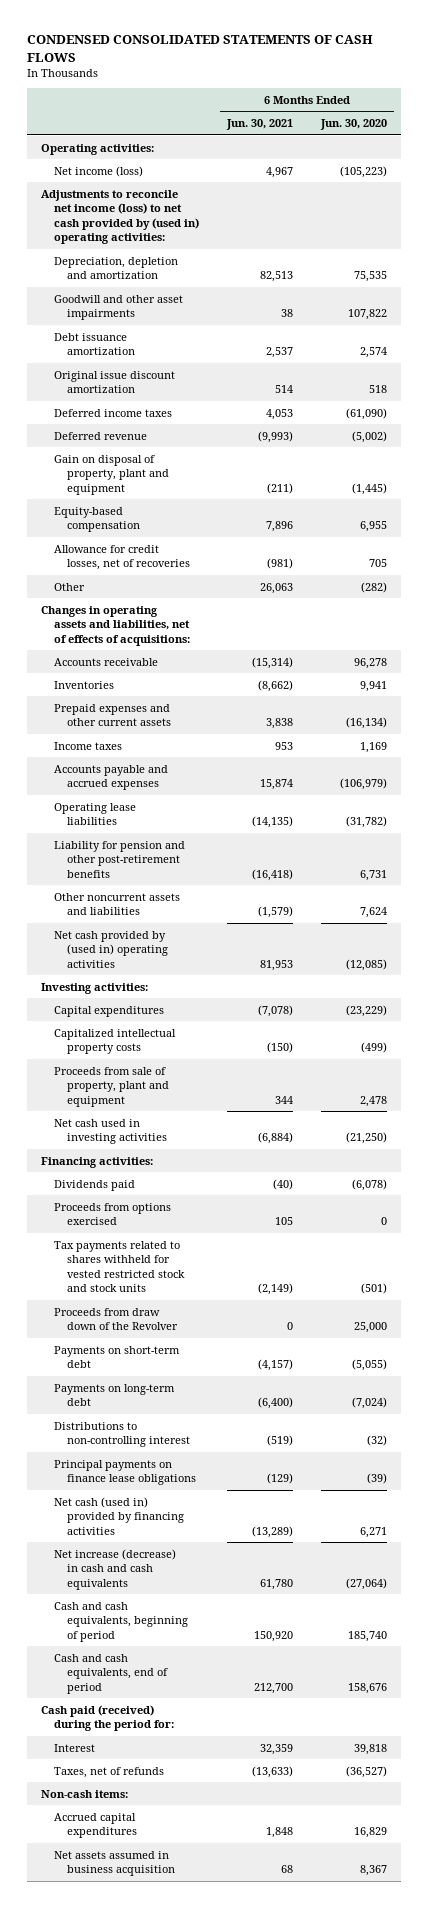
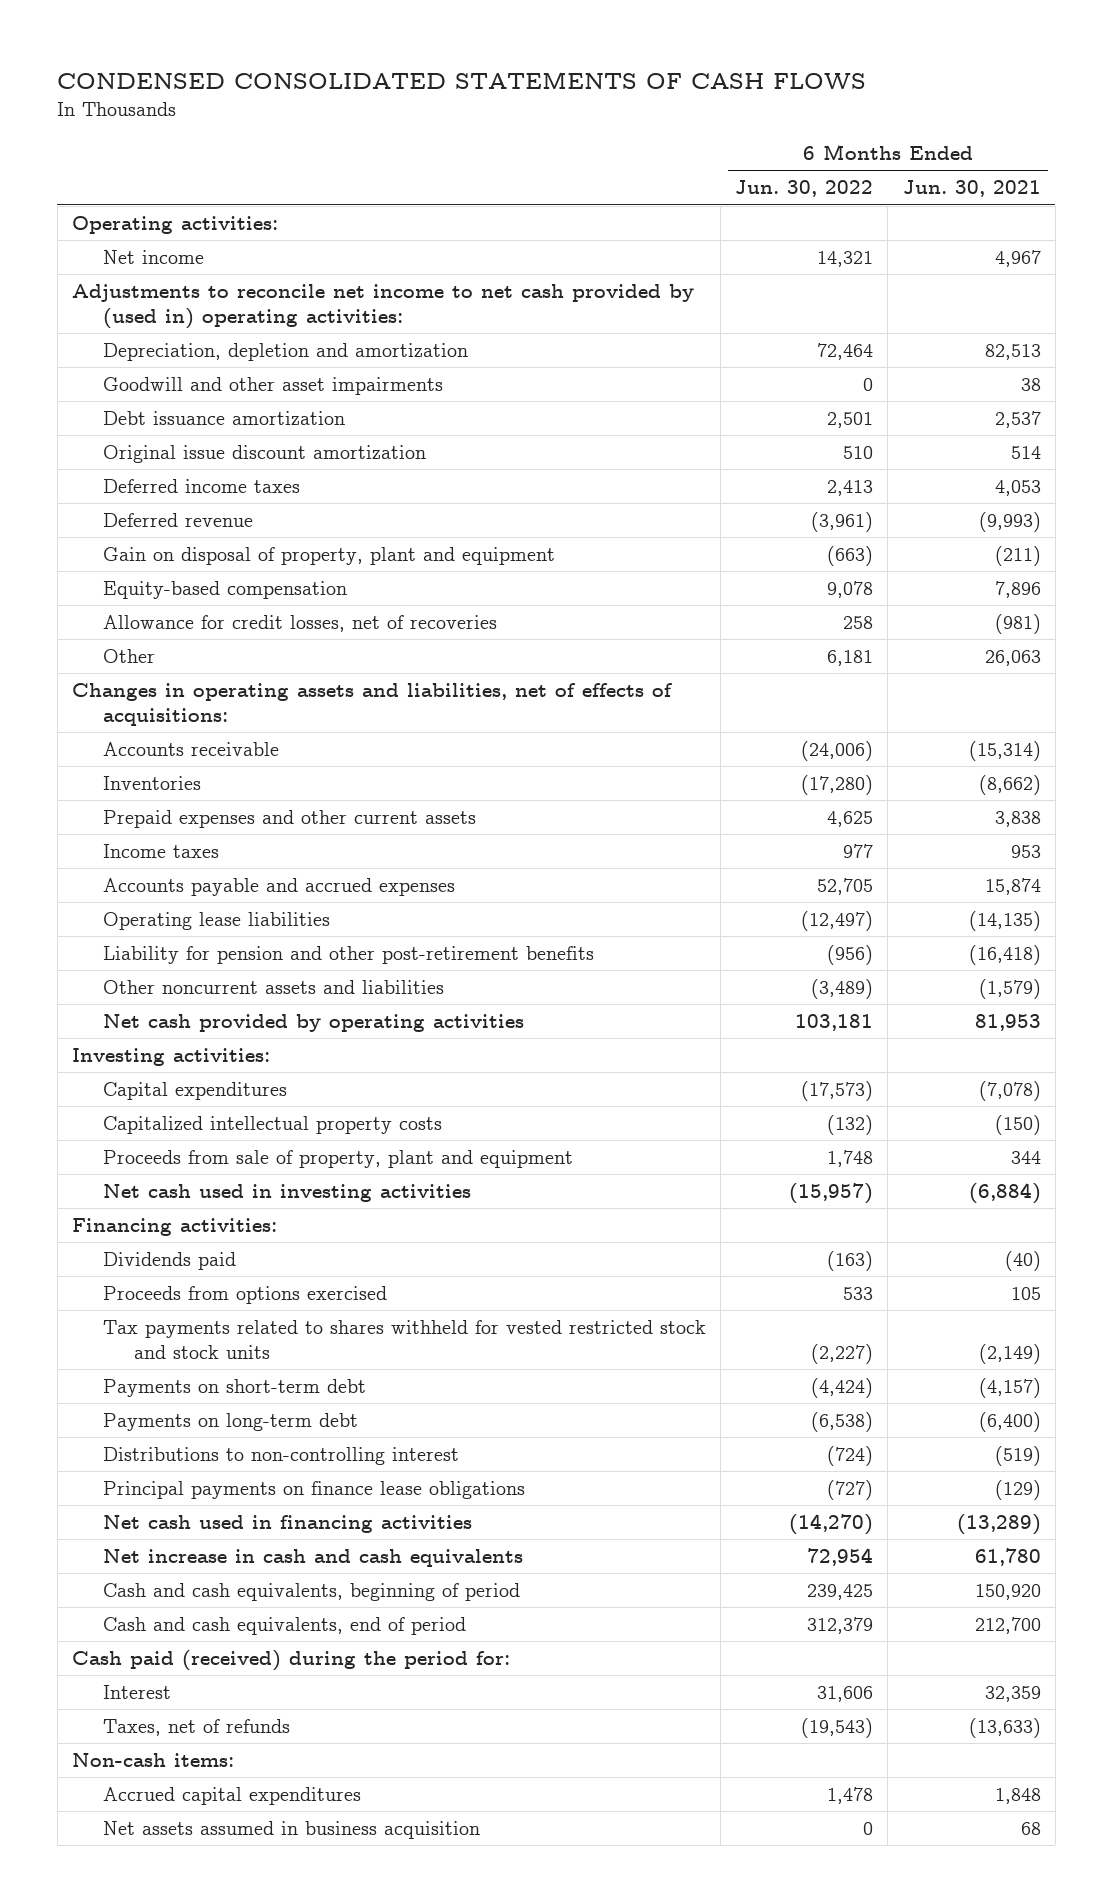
[319,119,387,131] Jun. 30, 2020 -> none
none -> [735,180,874,198] Jun. 30, 2022
[53,165,143,177] Net income (loss) -> [103,250,205,265] Net income
[40,189,199,245] Adjustments to reconcile net income (loss) to net cash provided by (used in) operating activities: -> [72,284,695,329] Adjustments to reconcile net income to net cash provided by (used in) operating activities:
[53,930,168,968] Net cash provided by (used in) operating activities -> [103,1014,525,1033] Net cash provided by operating activities
[53,1307,178,1331] Proceeds from draw down of the Revolver -> none
[53,1496,184,1535] Net cash (used in) provided by financing activities -> [103,1515,473,1534] Net cash used in financing activities
[53,1548,176,1590] Net increase (decrease) in cash and cash equivalents -> [103,1549,524,1568] Net increase in cash and cash equivalents

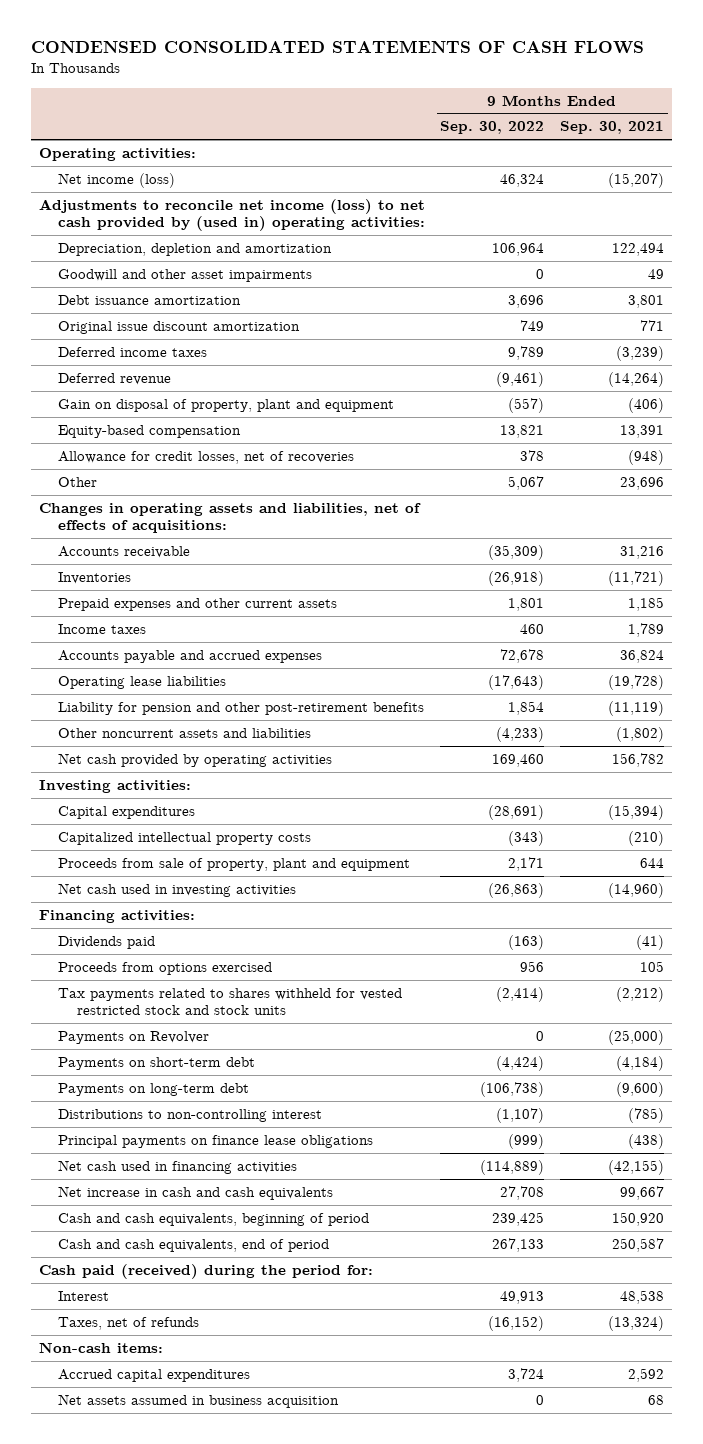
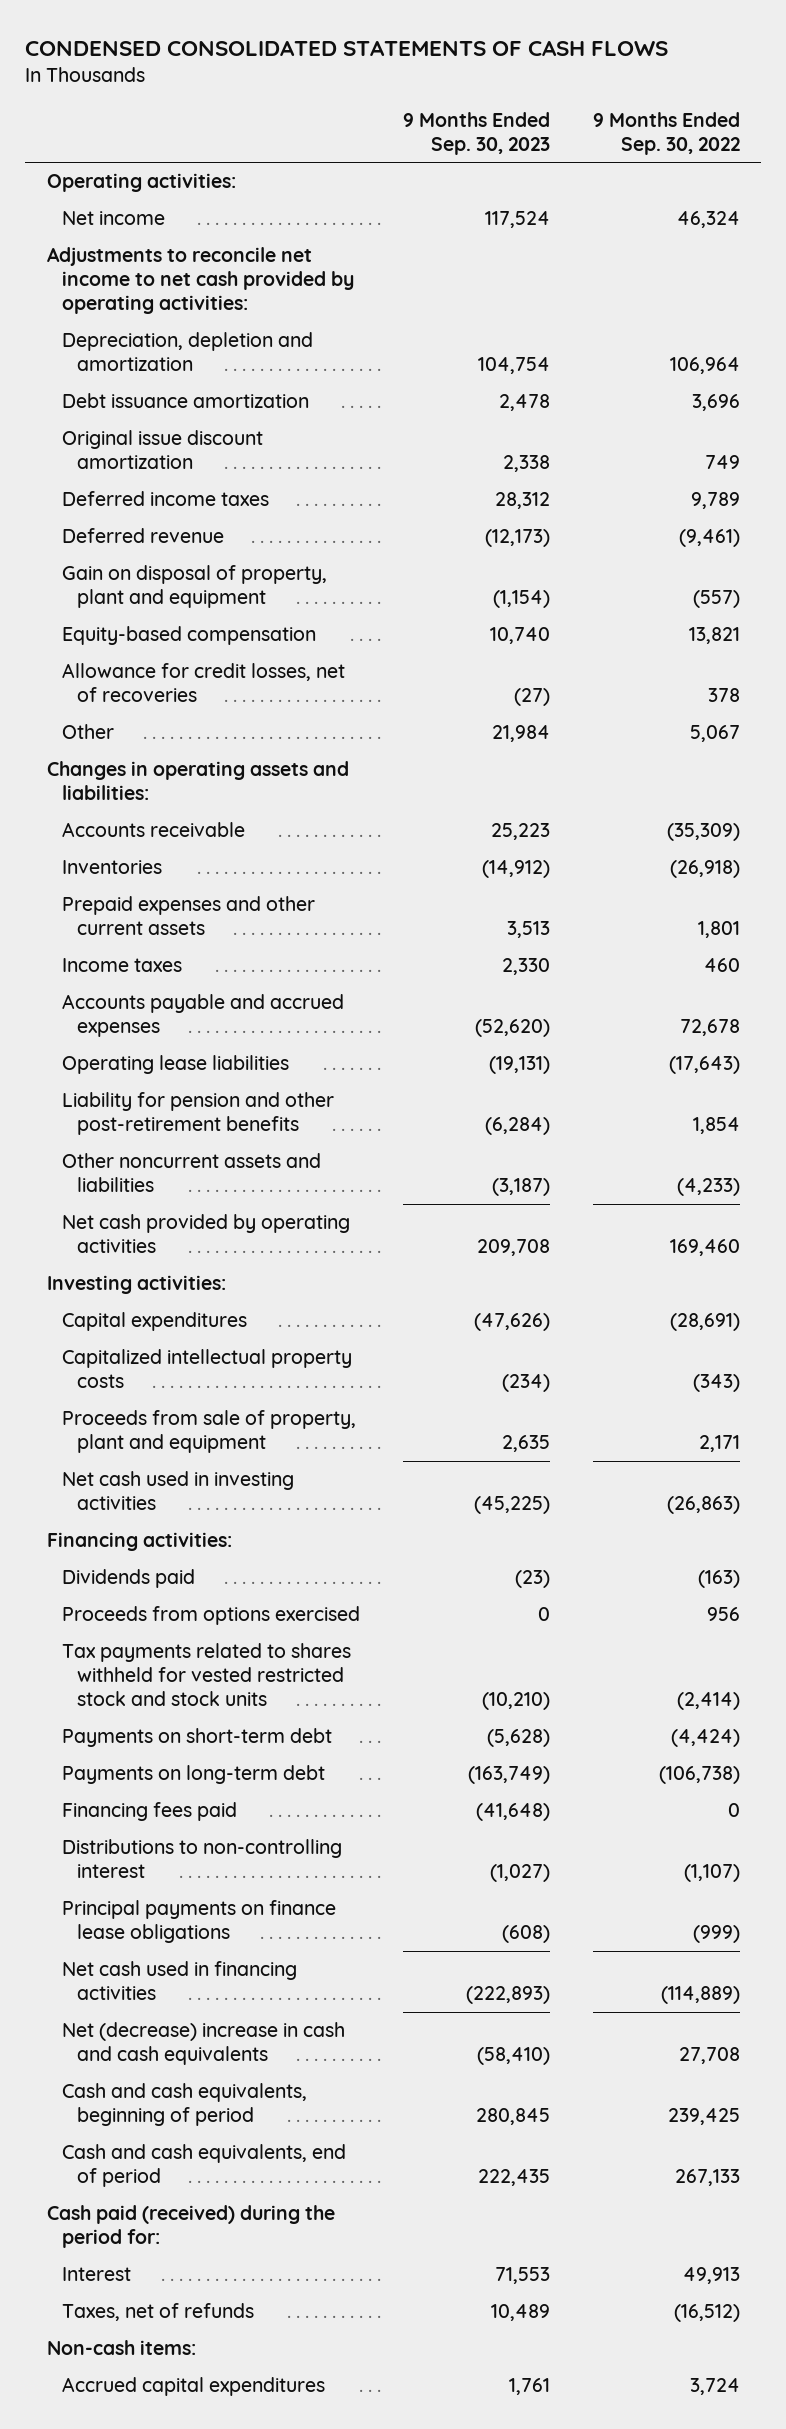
[559,121,664,135] Sep. 30, 2021 -> none
none -> [402,111,550,155] 9 Months Ended Sep. 30, 2023
[57,172,175,188] Net income (loss) -> [61,211,165,226] Net income
[38,198,425,232] Adjustments to reconcile net income (loss) to net cash provided by (used in) operating activities: -> [46,247,354,315] Adjustments to reconcile net income to net cash provided by operating activities:
[57,268,312,282] Goodwill and other asset impairments -> none
[38,502,421,534] Changes in operating assets and liabilities, net of effects of acquisitions: -> [46,761,349,801] Changes in operating assets and liabilities:
[57,1030,209,1044] Payments on Revolver -> none
none -> [61,1802,237,1822] Financing fees paid
[57,1185,333,1200] Net increase in cash and cash equivalents -> [61,2022,345,2066] Net (decrease) increase in cash and cash equivalents
[488,1315,545,1331] (16,152) -> [673,2304,740,2323] (16,512)
[57,1393,339,1408] Net assets assumed in business acquisition -> none

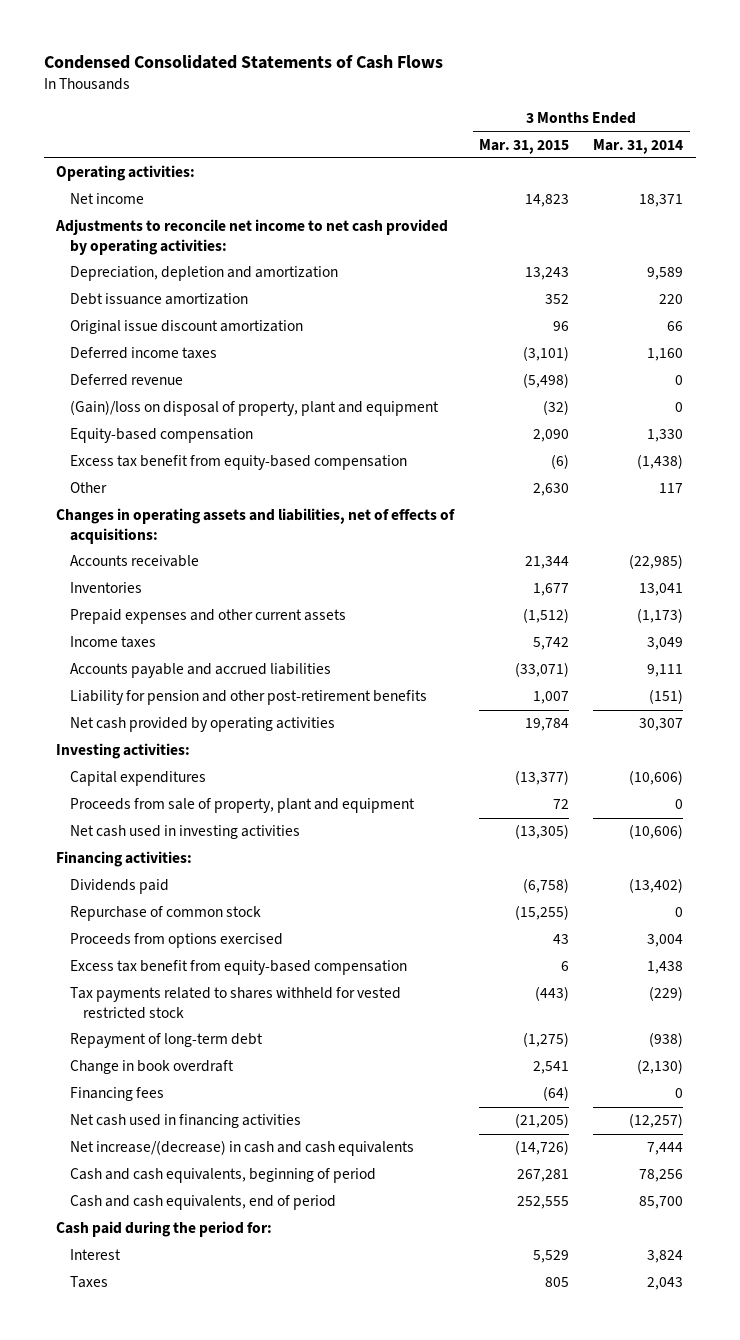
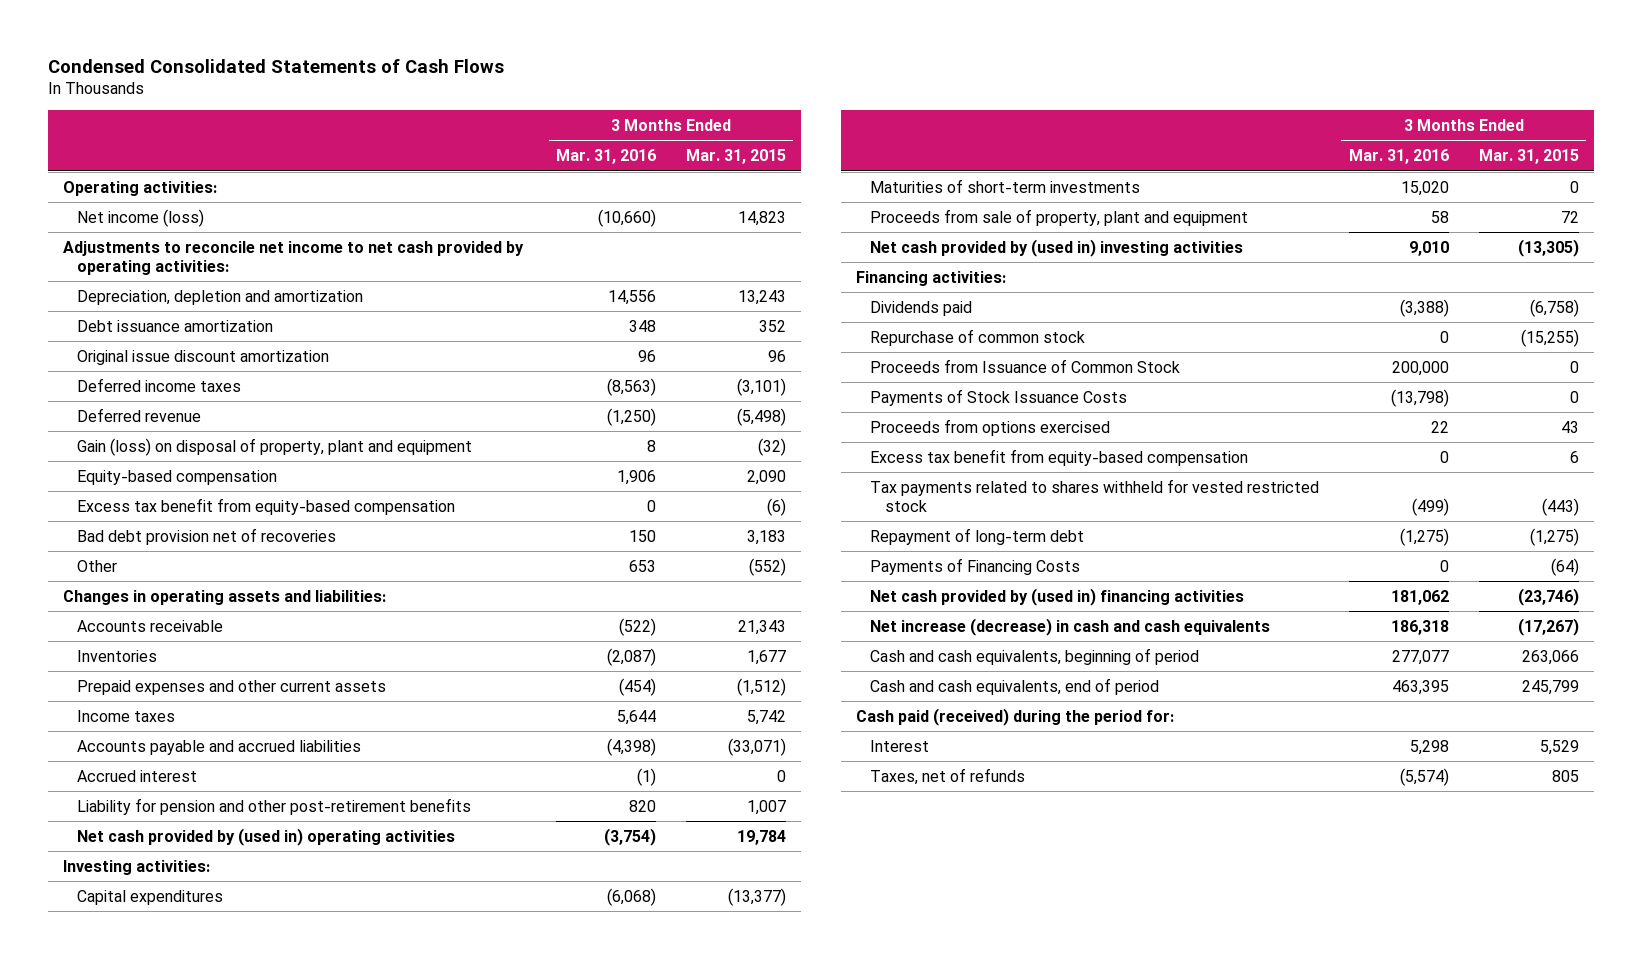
[593,138,684,154] Mar. 31, 2014 -> none
none -> [556,149,657,165] Mar. 31, 2016
[69,193,144,205] Net income -> [77,208,205,227] Net income (loss)
[69,400,439,417] (Gain)/loss on disposal of property, plant and equipment -> [77,437,473,456] Gain (loss) on disposal of property, plant and equipment
none -> [77,527,337,545] Bad debt provision net of recoveries
[532,483,569,497] 2,630 -> [748,557,786,576] (552)
[56,508,456,544] Changes in operating assets and liabilities, net of effects of acquisitions: -> [62,589,386,605] Changes in operating assets and liabilities:
[524,556,569,570] 21,344 -> [737,619,786,635] 21,343
none -> [77,769,198,782] Accrued interest
[69,717,335,733] Net cash provided by operating activities -> [77,827,456,846] Net cash provided by (used in) operating activities
none -> [870,178,1141,193] Maturities of short-term investments
[69,825,300,840] Net cash used in investing activities -> [870,238,1244,257] Net cash provided by (used in) investing activities
none -> [870,358,1181,373] Proceeds from Issuance of Common Stock
none -> [870,388,1128,406] Payments of Stock Issuance Costs
[69,1060,234,1075] Change in book overdraft -> none
[69,1087,164,1102] Financing fees -> [870,557,1081,575] Payments of Financing Costs
[69,1114,301,1129] Net cash used in financing activities -> [870,587,1245,606] Net cash provided by (used in) financing activities
[514,1113,569,1129] (21,205) -> [1517,587,1579,606] (23,746)
[69,1140,414,1157] Net increase/(decrease) in cash and cash equivalents -> [870,617,1271,636] Net increase (decrease) in cash and cash equivalents
[514,1140,569,1156] (14,726) -> [1517,617,1579,636] (17,267)
[516,1169,569,1183] 267,281 -> [1521,649,1579,665] 263,066
[516,1196,569,1210] 252,555 -> [1521,679,1579,695] 245,799
[56,1221,273,1238] Cash paid during the period for: -> [855,707,1174,726] Cash paid (received) during the period for:
[69,1276,108,1289] Taxes -> none
none -> [870,767,1026,785] Taxes, net of refunds

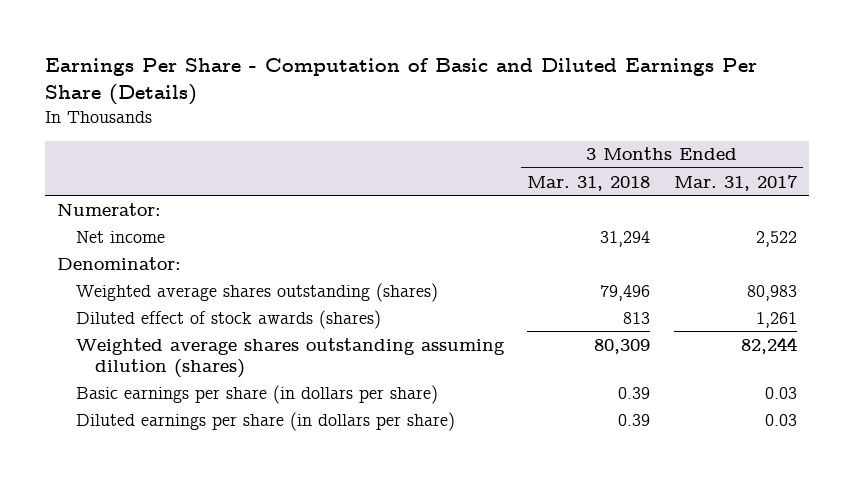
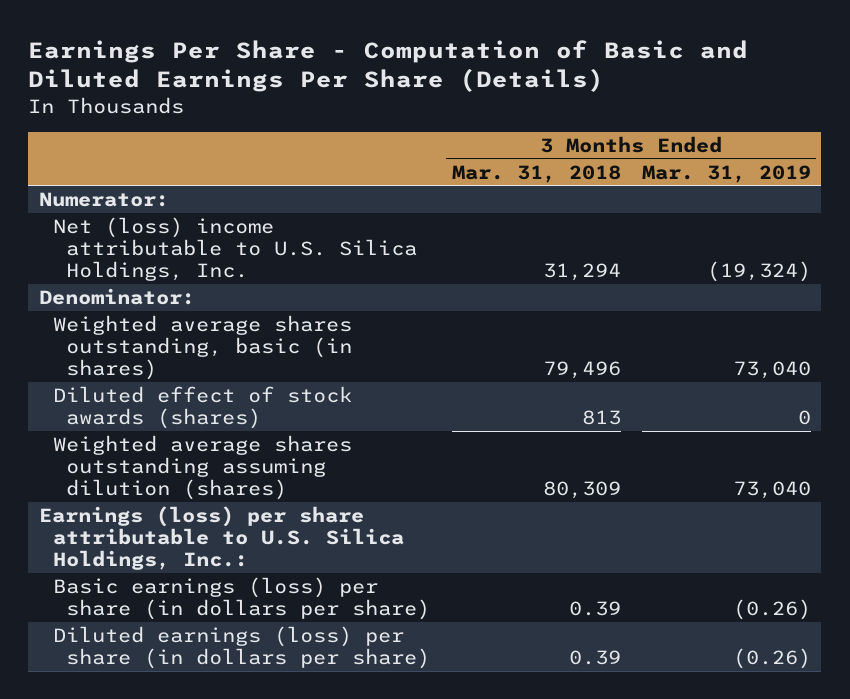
[674,174,799,191] Mar. 31, 2017 -> none
none -> [641,164,811,183] Mar. 31, 2019
[75,230,165,243] Net income -> [52,217,418,281] Net (loss) income attributable to U.S. Silica Holdings, Inc.
[75,282,438,302] Weighted average shares outstanding (shares) -> [52,315,353,380] Weighted average shares outstanding, basic (in shares)
none -> [38,506,404,570] Earnings (loss) per share attributable to U.S. Silica Holdings, Inc.:
[75,384,438,404] Basic earnings per share (in dollars per share) -> [52,577,431,621] Basic earnings (loss) per share (in dollars per share)
[75,411,455,431] Diluted earnings per share (in dollars per share) -> [52,626,431,670] Diluted earnings (loss) per share (in dollars per share)

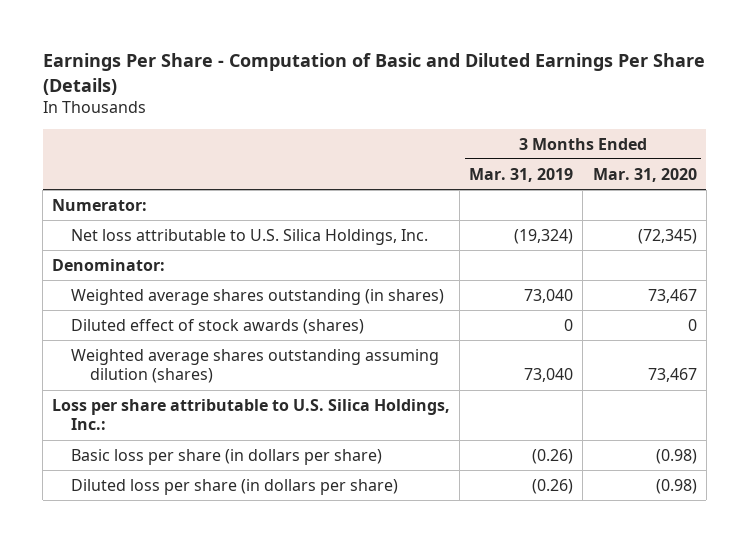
[451,164,621,183] Mar. 31, 2018 -> none
none -> [592,167,697,182] Mar. 31, 2020
[52,217,418,281] Net (loss) income attributable to U.S. Silica Holdings, Inc. -> [71,228,429,245] Net loss attributable to U.S. Silica Holdings, Inc.
[52,315,353,380] Weighted average shares outstanding, basic (in shares) -> [71,288,445,305] Weighted average shares outstanding (in shares)
[38,506,404,570] Earnings (loss) per share attributable to U.S. Silica Holdings, Inc.: -> [52,398,451,431] Loss per share attributable to U.S. Silica Holdings, Inc.:
[52,577,431,621] Basic earnings (loss) per share (in dollars per share) -> [71,448,383,465] Basic loss per share (in dollars per share)
[52,626,431,670] Diluted earnings (loss) per share (in dollars per share) -> [71,478,399,495] Diluted loss per share (in dollars per share)

